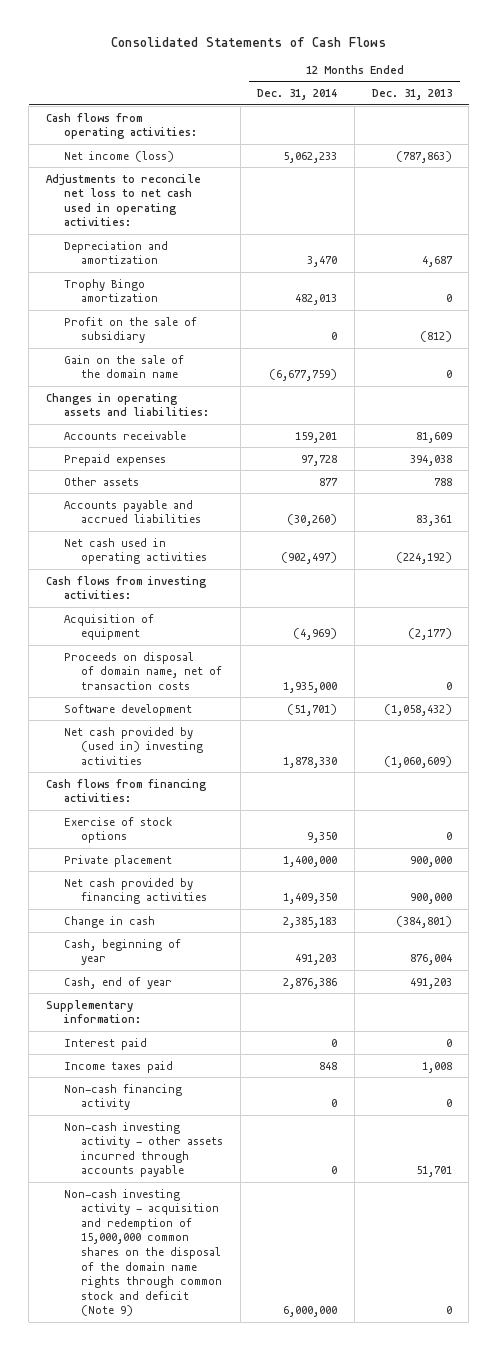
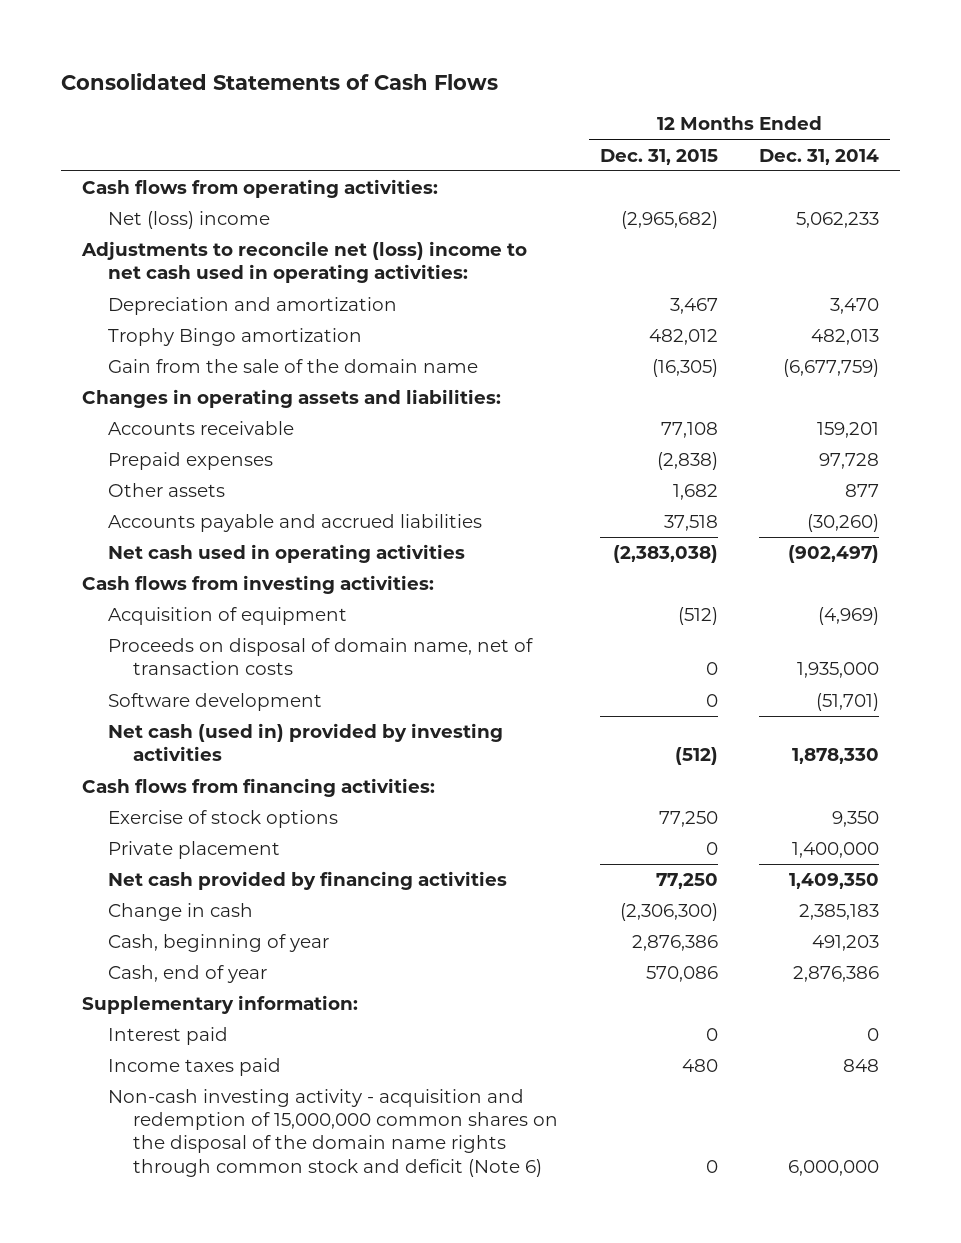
[371,89,452,101] Dec. 31, 2013 -> none
none -> [599,148,718,165] Dec. 31, 2015
[63,150,174,162] Net income (loss) -> [107,211,270,230] Net (loss) income
[45,173,201,227] Adjustments to reconcile net loss to net cash used in operating activities: -> [80,241,527,284] Adjustments to reconcile net (loss) income to net cash used in operating activities:
[63,316,197,344] Profit on the sale of subsidiary -> none
[63,354,184,379] Gain on the sale of the domain name -> [107,359,478,374] Gain from the sale of the domain name
[63,726,204,765] Net cash provided by (used in) investing activities -> [107,723,503,762] Net cash (used in) provided by investing activities
[63,1083,182,1111] Non-cash financing activity -> none
[63,1121,224,1178] Non-cash investing activity - other assets incurred through accounts payable -> none
[63,1188,223,1317] Non-cash investing activity - acquisition and redemption of 15,000,000 common shares on the disposal of the domain name rights through common stock and deficit (Note 9) -> [107,1089,559,1177] Non-cash investing activity - acquisition and redemption of 15,000,000 common shares on the disposal of the domain name rights through common stock and deficit (Note 6)

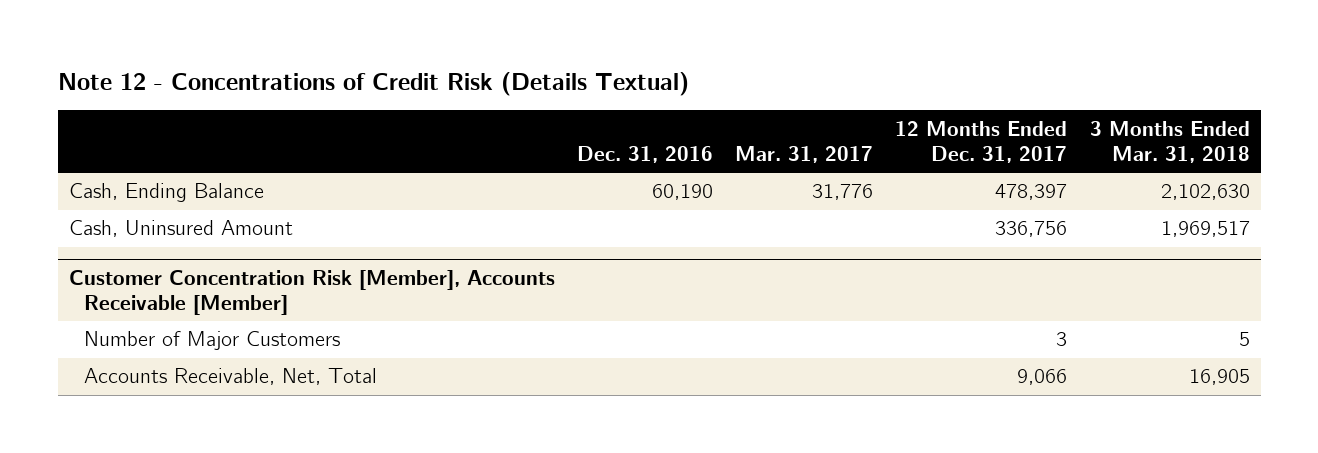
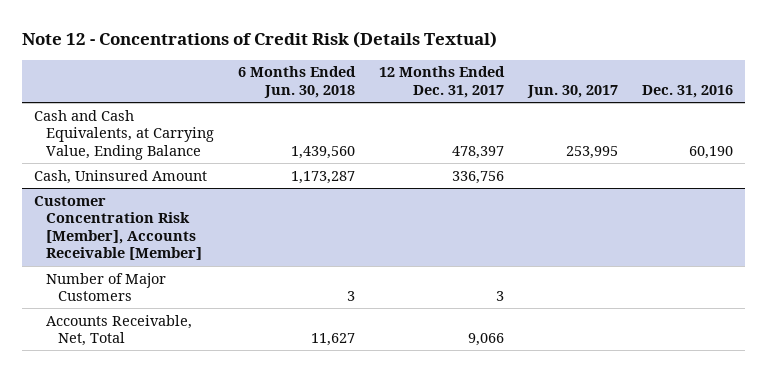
[735,145,874,163] Mar. 31, 2017 -> none
[1089,120,1250,163] 3 Months Ended Mar. 31, 2018 -> none
none -> [237,66,356,98] 6 Months Ended Jun. 30, 2018
none -> [526,84,618,98] Jun. 30, 2017
[68,183,264,203] Cash, Ending Balance -> [34,109,214,160] Cash and Cash Equivalents, at Carrying Value, Ending Balance

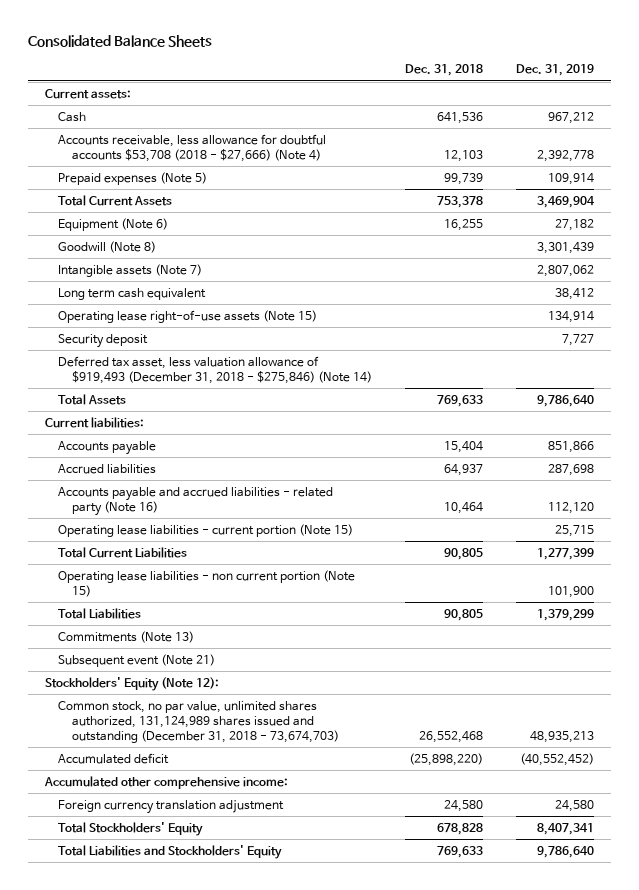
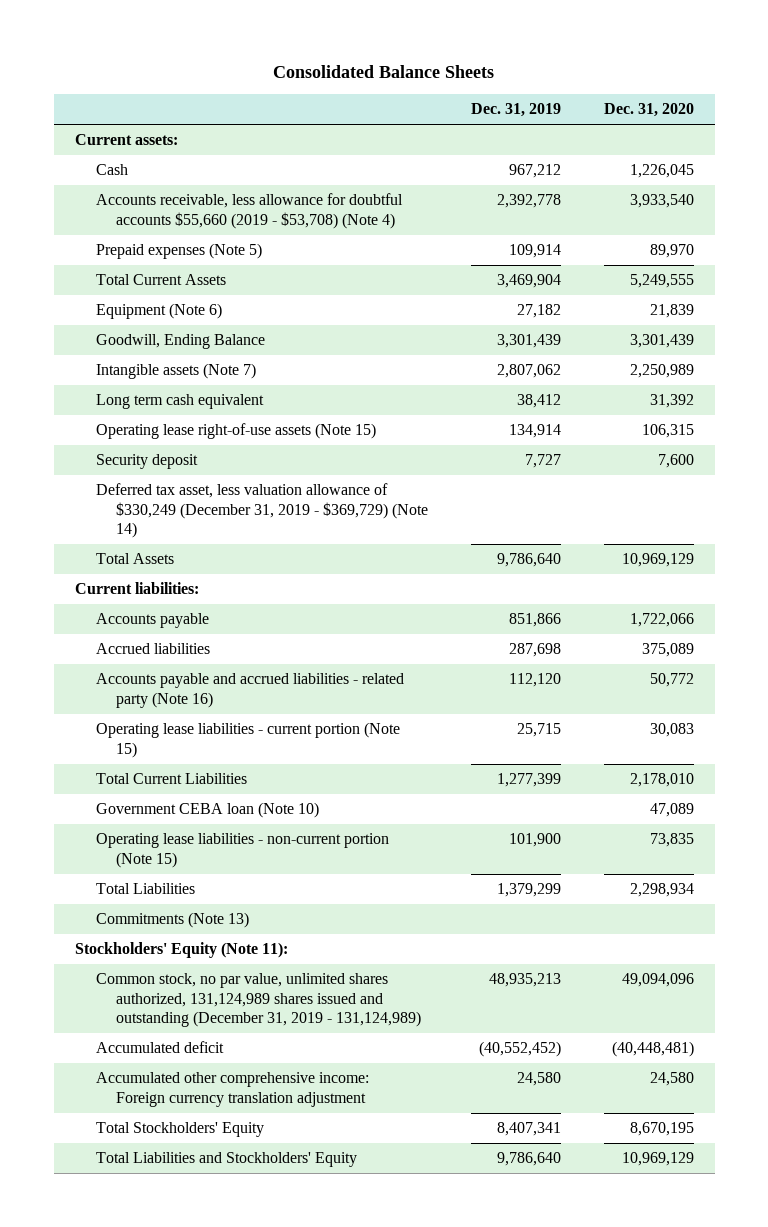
[405,64,484,77] Dec. 31, 2018 -> none
none -> [603,103,694,118] Dec. 31, 2020
[58,133,327,162] Accounts receivable, less allowance for doubtful accounts $53,708 (2018 - $27,666) (Note 4) -> [95,193,403,229] Accounts receivable, less allowance for doubtful accounts $55,660 (2019 - $53,708) (Note 4)
[58,240,157,253] Goodwill (Note 8) -> [95,334,265,350] Goodwill, Ending Balance
[58,355,372,384] Deferred tax asset, less valuation allowance of $919,493 (December 31, 2018 - $275,846) (Note 14) -> [95,483,429,539] Deferred tax asset, less valuation allowance of $330,249 (December 31, 2019 - $369,729) (Note 14)
none -> [95,802,319,819] Government CEBA loan (Note 10)
[58,569,356,597] Operating lease liabilities - non current portion (Note 15) -> [95,833,389,868] Operating lease liabilities - non-current portion (Note 15)
[58,653,216,667] Subsequent event (Note 21) -> none
[44,676,219,691] Stockholders' Equity (Note 12): -> [74,942,288,959] Stockholders' Equity (Note 11):
[58,700,339,743] Common stock, no par value, unlimited shares authorized, 131,124,989 shares issued and outstanding (December 31, 2018 - 73,674,703) -> [95,973,422,1028] Common stock, no par value, unlimited shares authorized, 131,124,989 shares issued and outstanding (December 31, 2019 - 131,124,989)
[43,775,288,789] Accumulated other comprehensive income: -> none
[58,799,285,814] Foreign currency translation adjustment -> [95,1072,369,1107] Accumulated other comprehensive income: Foreign currency translation adjustment

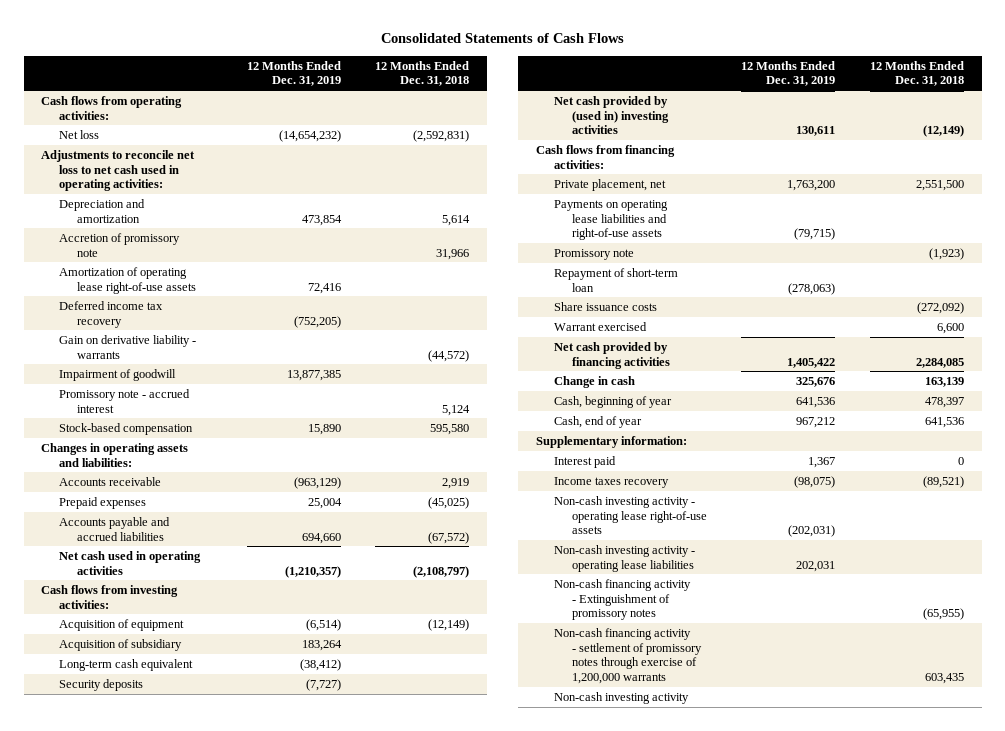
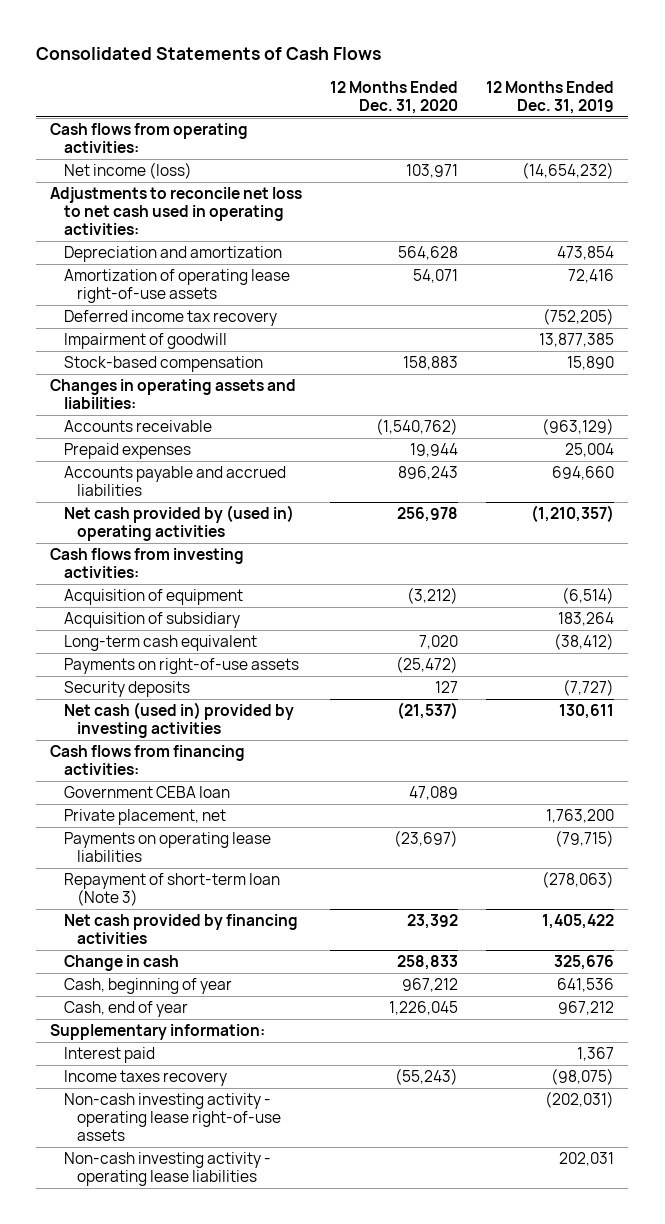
[375,60,470,87] 12 Months Ended Dec. 31, 2018 -> none
none -> [330,80,459,114] 12 Months Ended Dec. 31, 2020
[58,129,99,139] Net loss -> [63,162,192,180] Net income (loss)
[58,232,180,257] Accretion of promissory note -> none
[58,334,196,359] Gain on derivative liability - warrants -> none
[58,388,190,413] Promissory note - accrued interest -> none
[58,550,201,575] Net cash used in operating activities -> [63,505,294,542] Net cash provided by (used in) operating activities
none -> [63,658,299,675] Payments on right-of-use assets
[553,95,669,135] Net cash provided by (used in) investing activities -> [63,702,294,739] Net cash (used in) provided by investing activities
none -> [63,786,230,799] Government CEBA loan
[553,248,634,260] Promissory note -> none
[553,301,657,311] Share issuance costs -> none
[553,321,647,331] Warrant exercised -> none
[553,199,668,241] Payments on operating lease liabilities and right-of-use assets -> [63,832,271,863] Payments on operating lease liabilities
[553,267,678,292] Repayment of short-term loan -> [63,873,280,907] Repayment of short-term loan (Note 3)
[553,578,691,621] Non-cash financing activity - Extinguishment of promissory notes -> none
[553,627,702,685] Non-cash financing activity - settlement of promissory notes through exercise of 1,200,000 warrants -> none
[553,691,689,704] Non-cash investing activity -> none

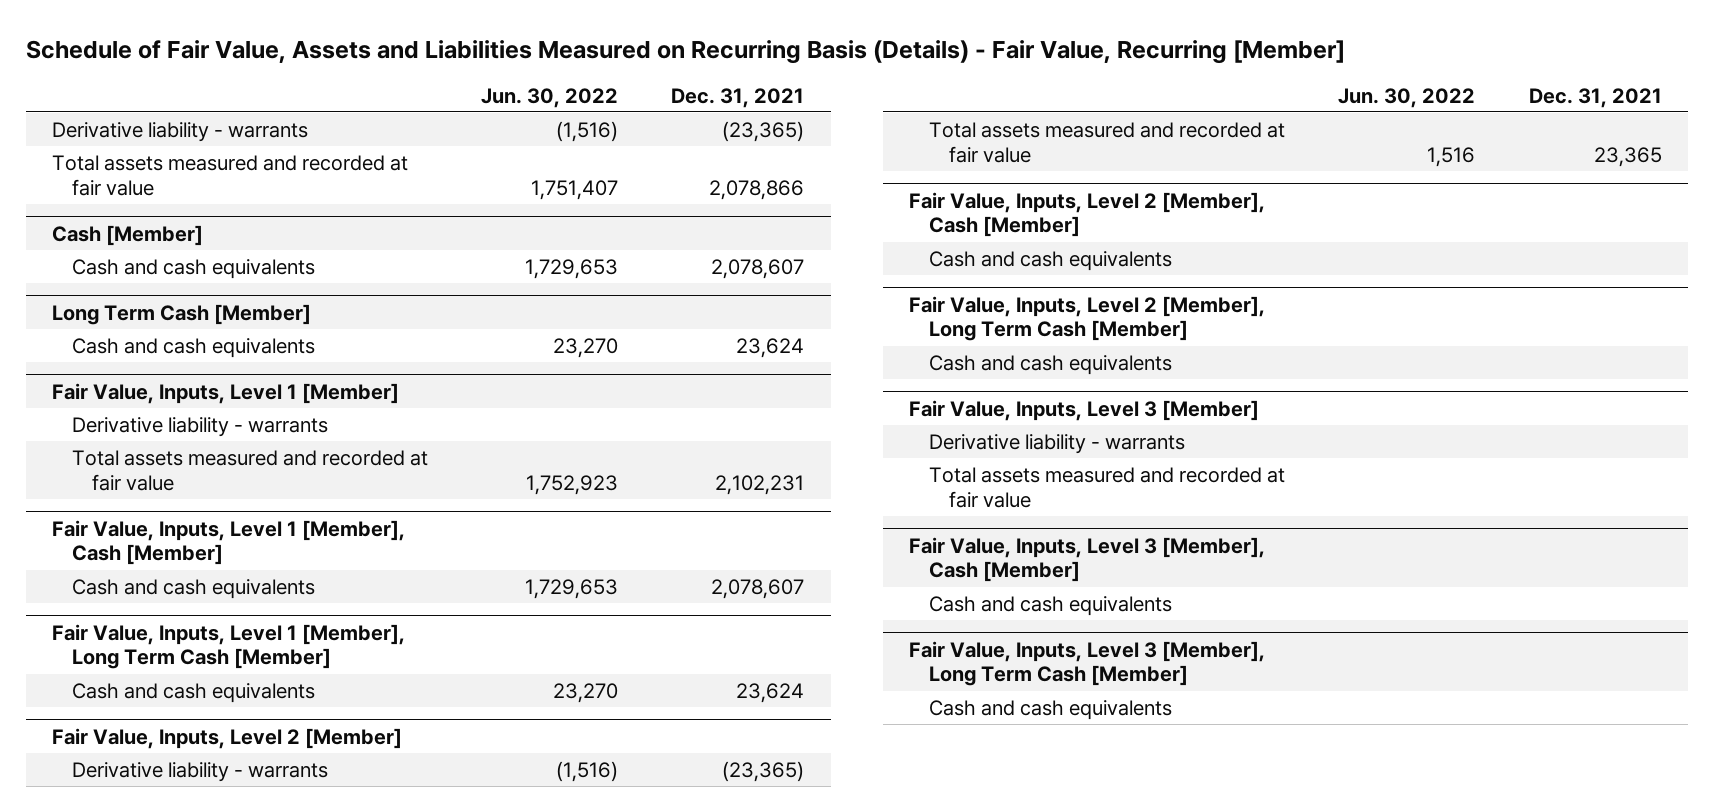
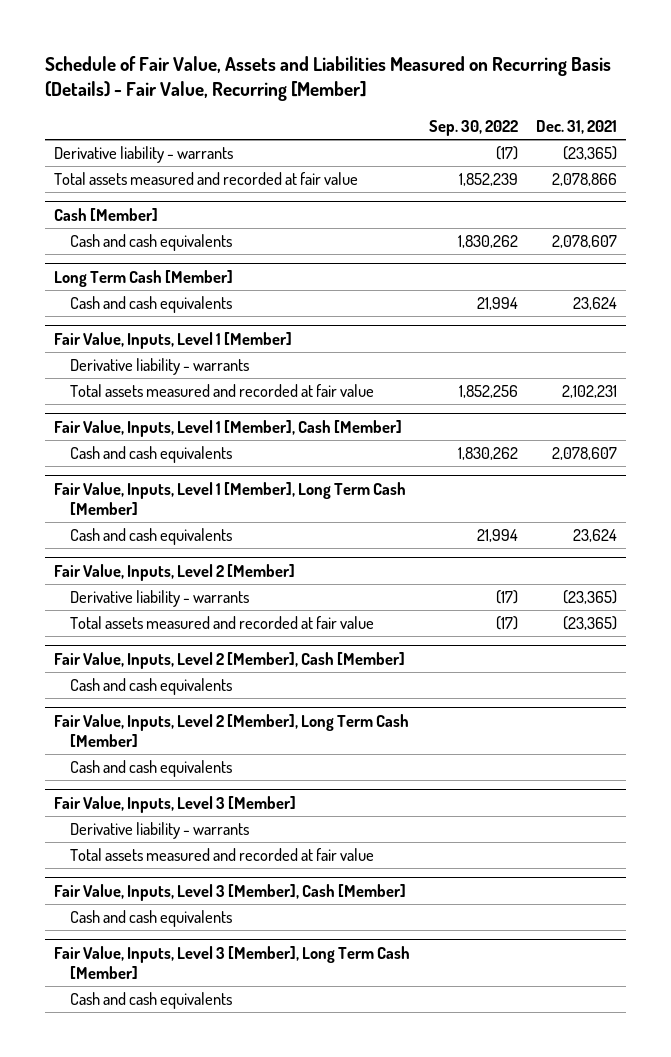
[481,87,619,108] Jun. 30, 2022 -> none
none -> [428,120,518,137] Sep. 30, 2022
[1593,147,1662,168] 23,365 -> [562,616,617,631] (23,365)

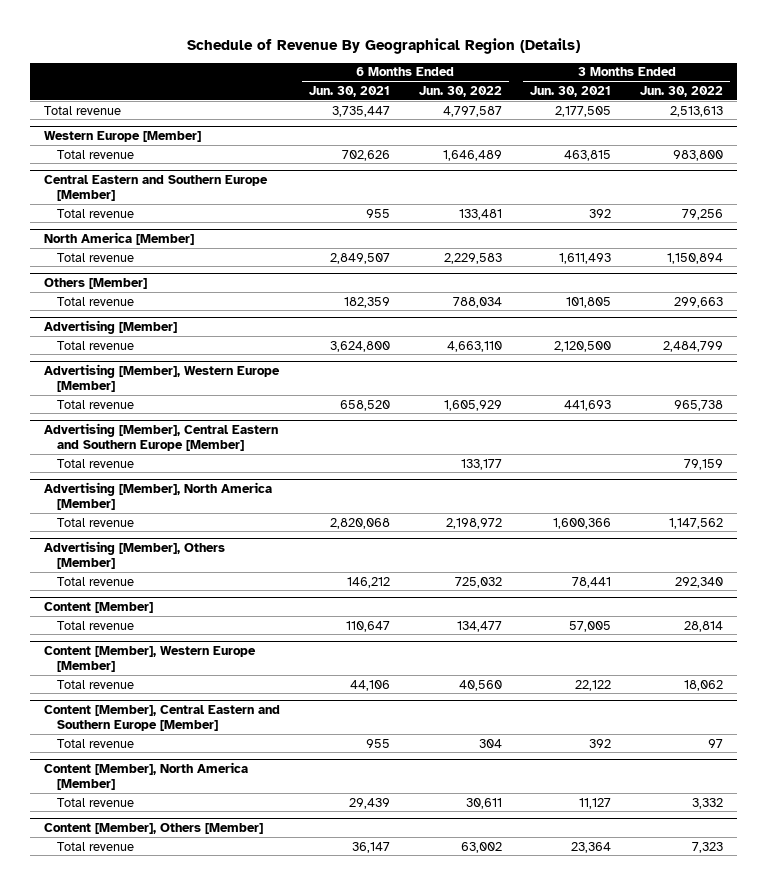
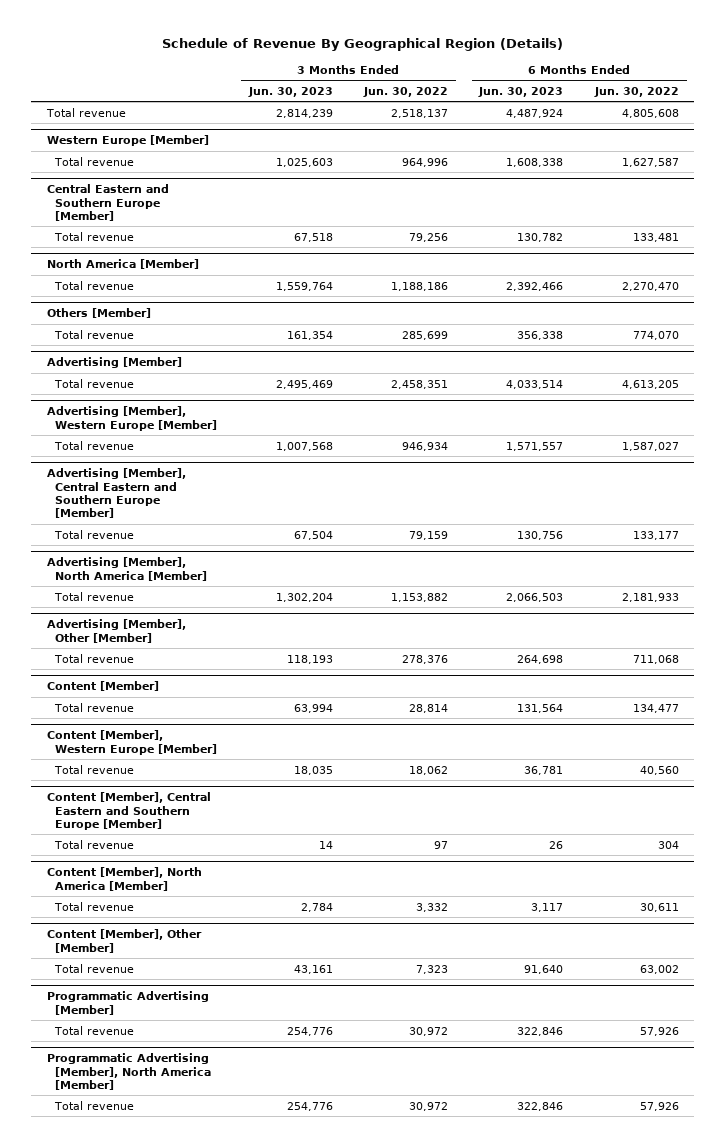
[308,85,390,97] Jun. 30, 2021 -> none
[530,85,612,97] Jun. 30, 2021 -> none
none -> [247,86,333,97] Jun. 30, 2023
none -> [478,86,564,97] Jun. 30, 2023
[442,105,502,117] 4,797,587 -> [621,108,679,118] 4,805,608
[669,105,723,117] 2,513,613 -> [390,108,448,118] 2,518,137
[442,149,502,161] 1,646,489 -> [621,157,679,167] 1,627,587
[672,149,723,161] 983,800 -> [401,157,448,167] 964,996
[443,252,502,264] 2,229,583 -> [621,281,679,291] 2,270,470
[666,252,723,264] 1,150,894 -> [390,281,448,291] 1,188,186
[452,296,502,308] 788,034 -> [632,330,679,340] 774,070
[673,296,723,308] 299,663 -> [401,330,448,340] 285,699
[446,340,502,352] 4,663,110 -> [621,379,679,389] 4,613,205
[662,340,723,352] 2,484,799 -> [390,379,448,389] 2,458,351
[443,399,502,411] 1,605,929 -> [621,441,679,451] 1,587,027
[673,399,723,411] 965,738 -> [401,441,448,451] 946,934
[445,517,502,529] 2,198,972 -> [621,592,679,602] 2,181,933
[668,517,723,529] 1,147,562 -> [390,592,448,602] 1,153,882
[44,541,226,570] Advertising [Member], Others [Member] -> [46,619,186,643] Advertising [Member], Other [Member]
[454,576,502,588] 725,032 -> [632,654,679,664] 711,068
[674,576,723,588] 292,340 -> [401,654,448,664] 278,376
[44,823,264,835] Content [Member], Others [Member] -> [46,929,202,953] Content [Member], Other [Member]
none -> [46,991,209,1015] Programmatic Advertising [Member]
none -> [54,1025,135,1035] Total revenue
none -> [46,1053,212,1090] Programmatic Advertising [Member], North America [Member]
none -> [54,1100,135,1110] Total revenue

